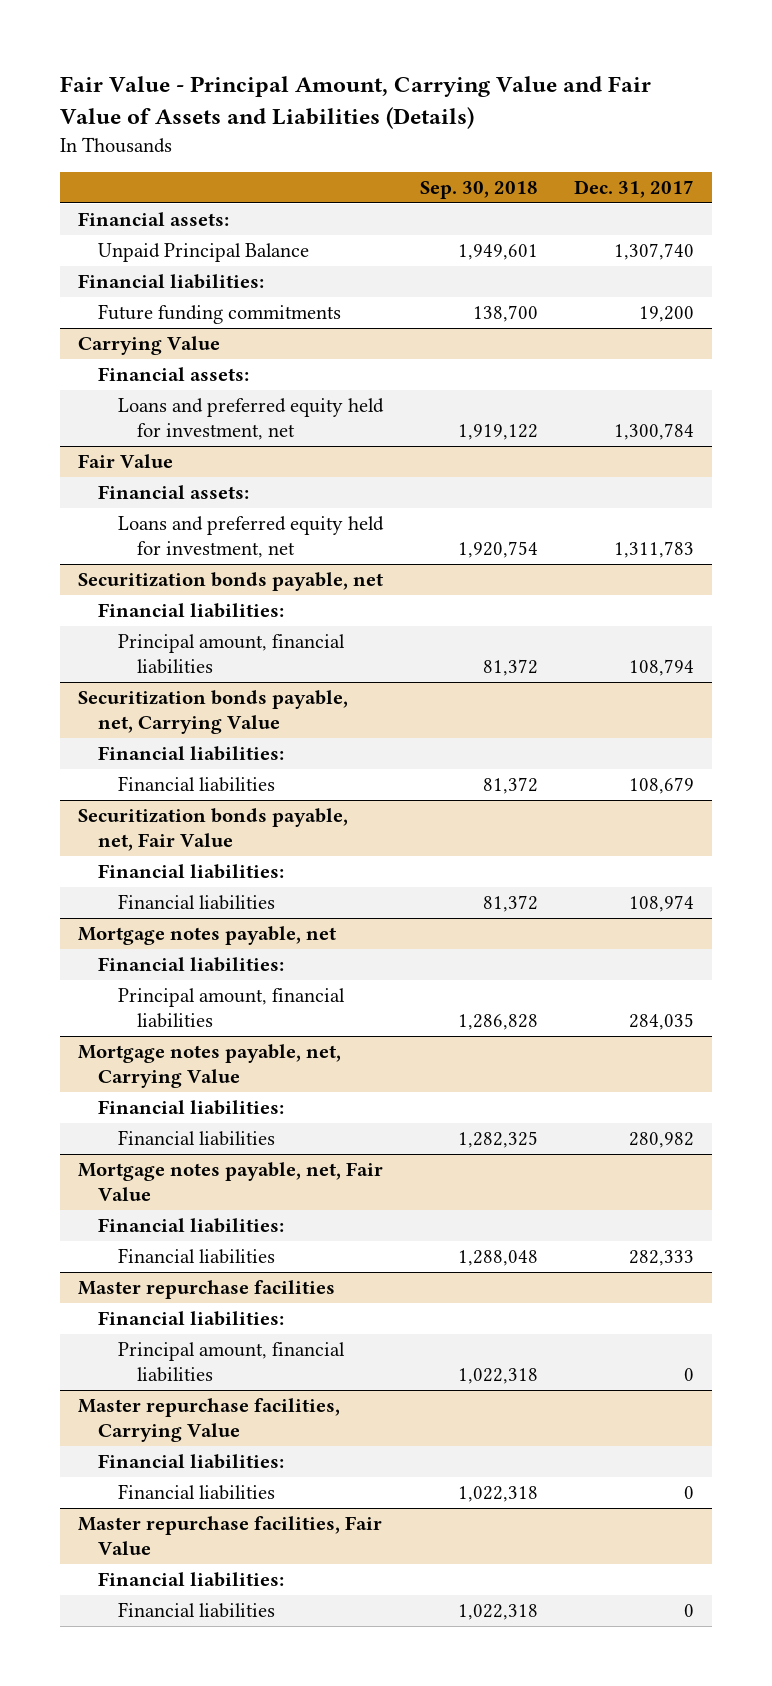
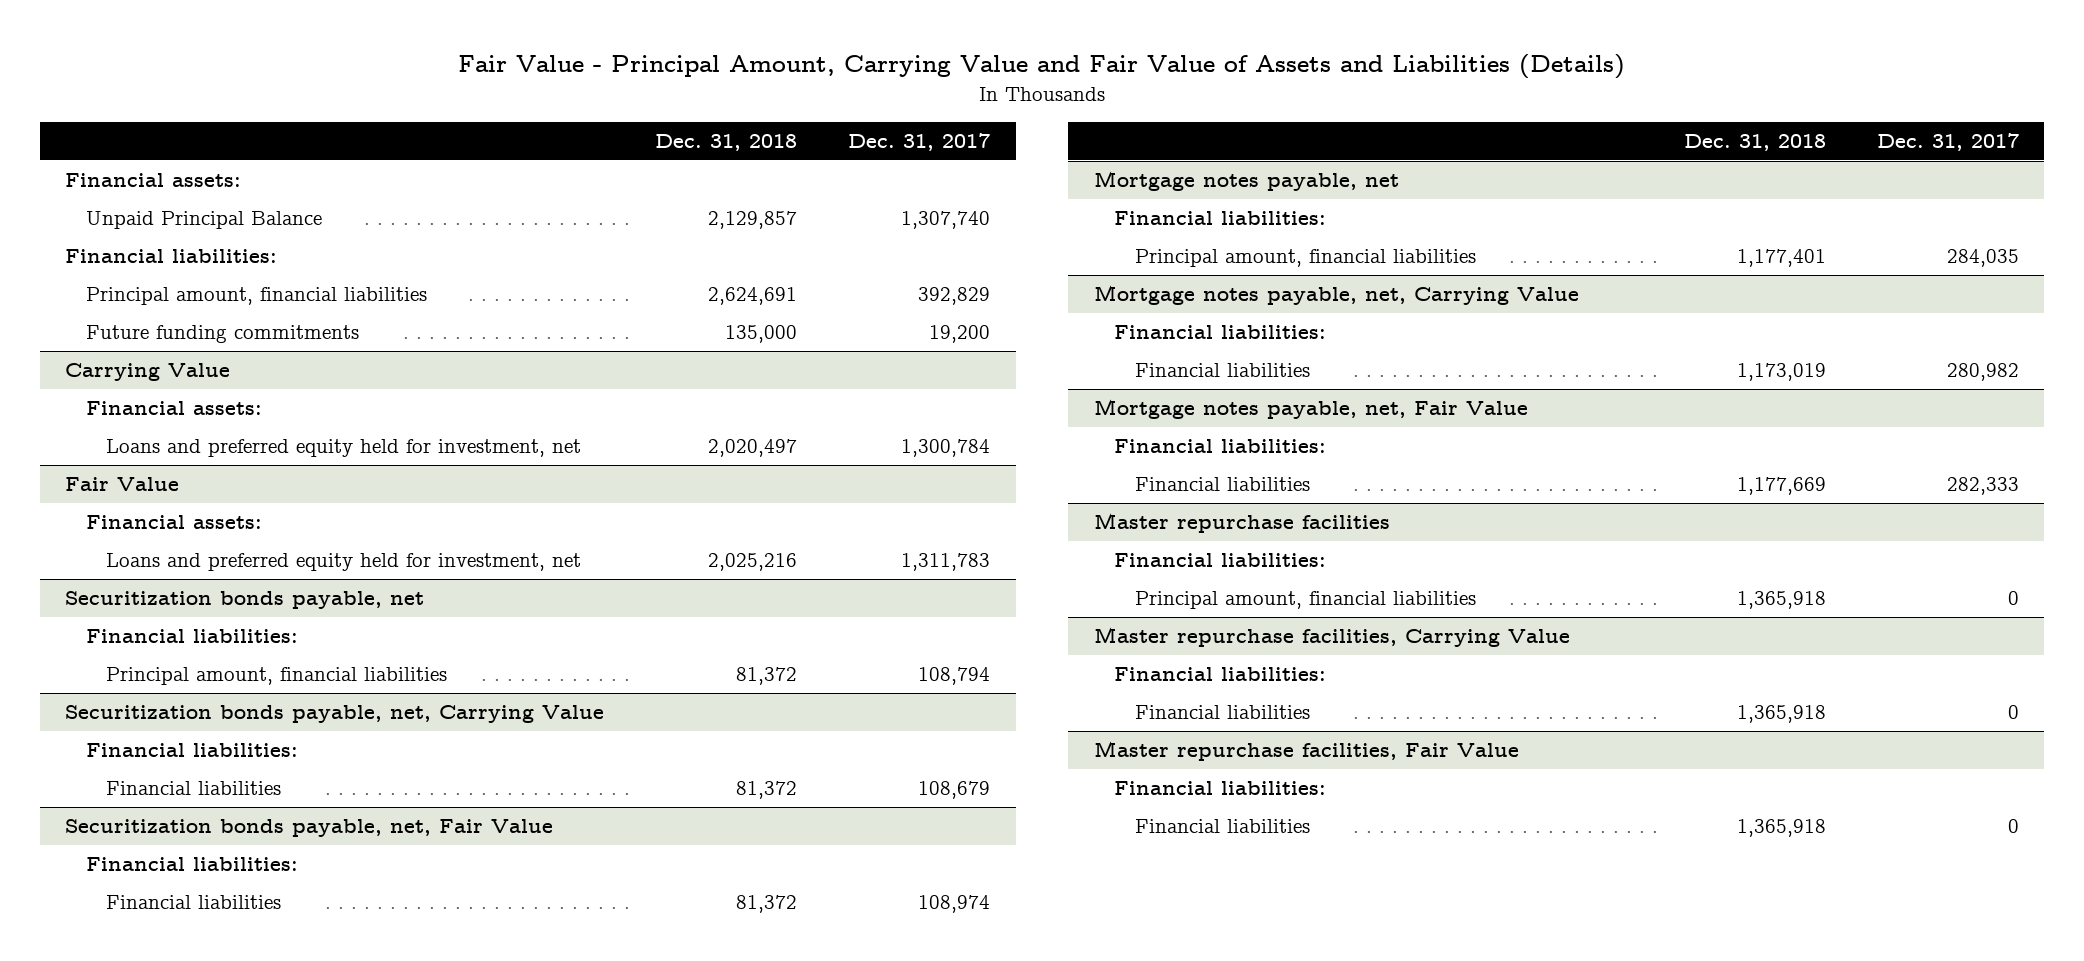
[419,181,538,200] Sep. 30, 2018 -> none
none -> [655,134,798,152] Dec. 31, 2018
none -> [85,287,427,306] Principal amount, financial liabilities

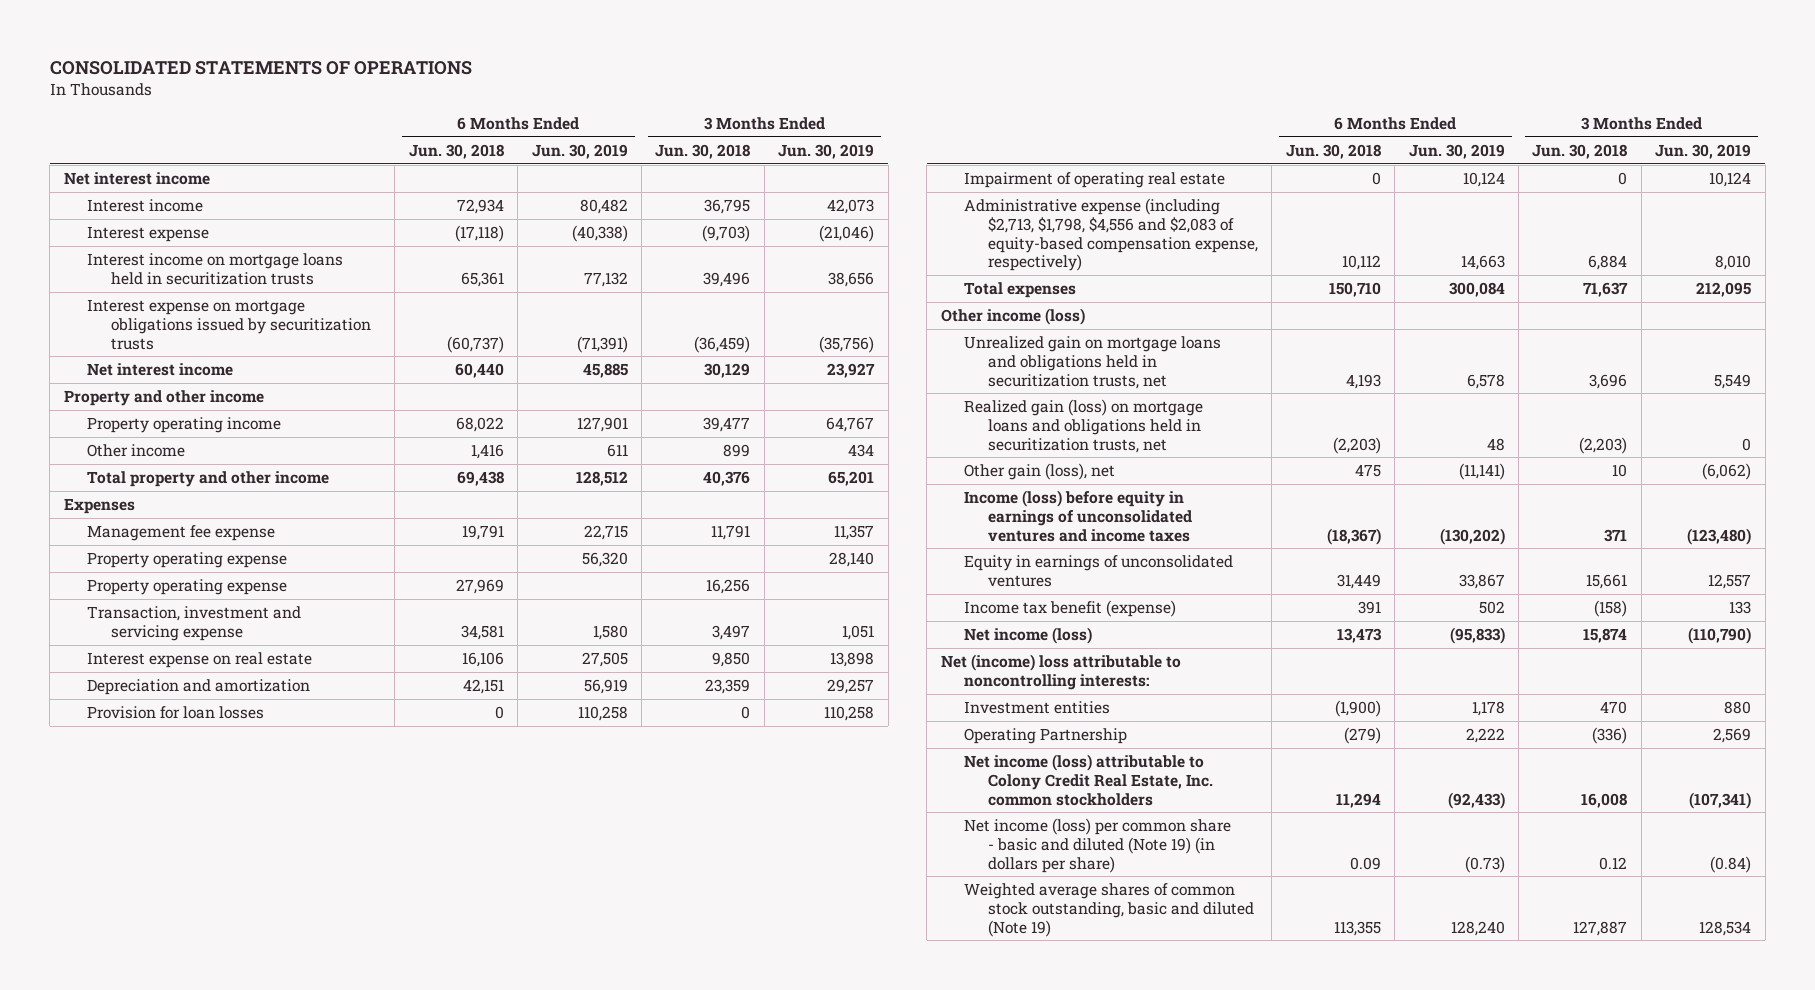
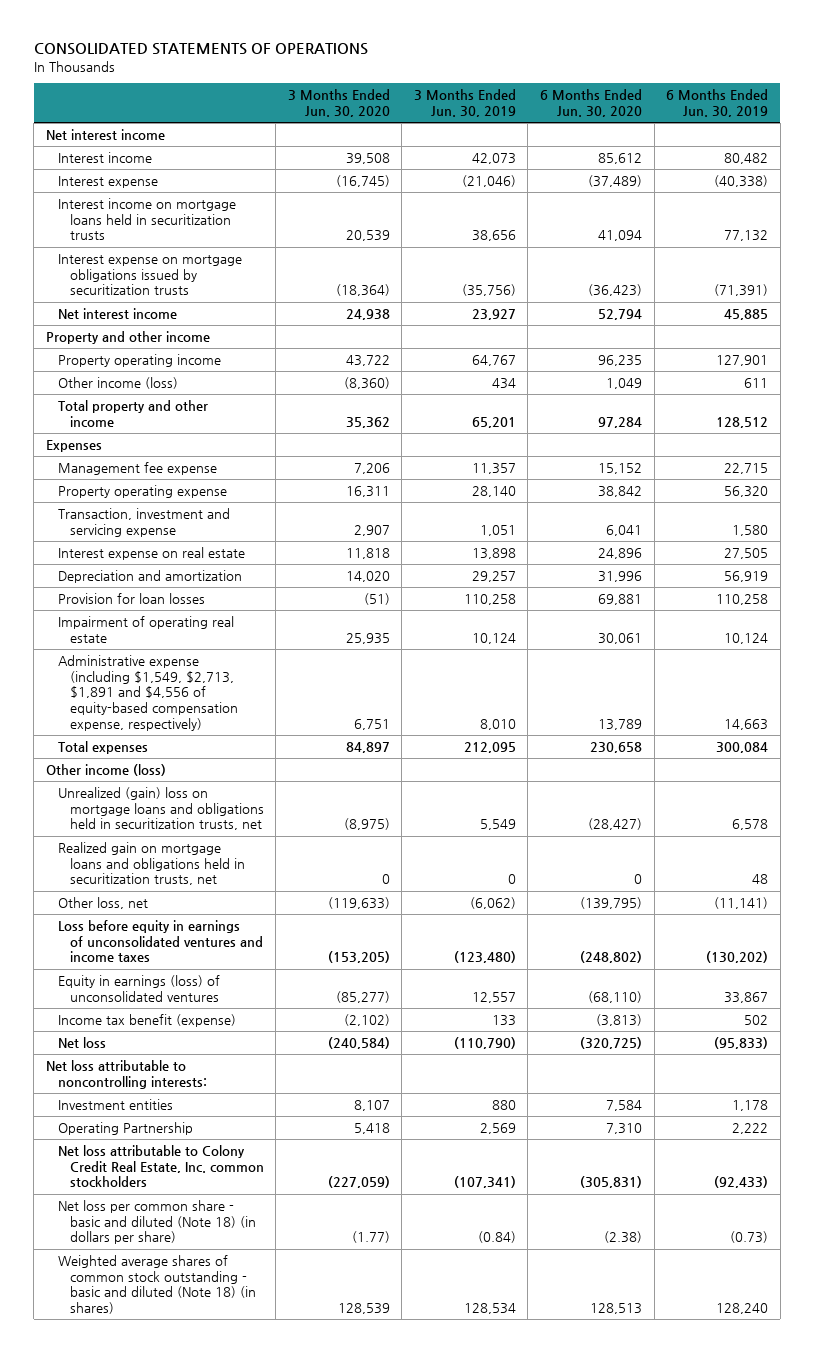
[408,143,504,159] Jun. 30, 2018 -> none
[655,143,751,159] Jun. 30, 2018 -> none
none -> [287,89,390,117] 3 Months Ended Jun. 30, 2020
none -> [540,89,643,117] 6 Months Ended Jun. 30, 2020
[87,443,186,457] Other income -> [57,377,178,390] Other income (loss)
[87,578,288,595] Property operating expense -> none
[964,197,1259,272] Administrative expense (including $2,713, $1,798, $4,556 and $2,083 of equity-based compensation expense, respectively) -> [57,655,238,731] Administrative expense (including $1,549, $2,713, $1,891 and $4,556 of equity-based compensation expense, respectively)
[964,335,1222,389] Unrealized gain on mortgage loans and obligations held in securitization trusts, net -> [57,787,264,831] Unrealized (gain) loss on mortgage loans and obligations held in securitization trusts, net
[964,398,1204,453] Realized gain (loss) on mortgage loans and obligations held in securitization trusts, net -> [57,842,245,886] Realized gain on mortgage loans and obligations held in securitization trusts, net
[964,462,1116,480] Other gain (loss), net -> [57,897,148,910] Other loss, net
[964,489,1193,542] Income (loss) before equity in earnings of unconsolidated ventures and income taxes -> [57,920,263,963] Loss before equity in earnings of unconsolidated ventures and income taxes
[964,554,1234,587] Equity in earnings of unconsolidated ventures -> [57,975,220,1002] Equity in earnings (loss) of unconsolidated ventures
[964,626,1093,644] Net income (loss) -> [57,1037,106,1049] Net loss
[940,653,1181,690] Net (income) loss attributable to noncontrolling interests: -> [45,1060,207,1089] Net loss attributable to noncontrolling interests:
[964,753,1214,806] Net income (loss) attributable to Colony Credit Real Estate, Inc. common stockholders -> [57,1145,264,1188] Net loss attributable to Colony Credit Real Estate, Inc. common stockholders
[964,817,1232,873] Net income (loss) per common share - basic and diluted (Note 19) (in dollars per share) -> [57,1200,256,1245] Net loss per common share - basic and diluted (Note 18) (in dollars per share)
[964,882,1255,937] Weighted average shares of common stock outstanding, basic and diluted (Note 19) -> [57,1255,256,1315] Weighted average shares of common stock outstanding - basic and diluted (Note 18) (in shares)

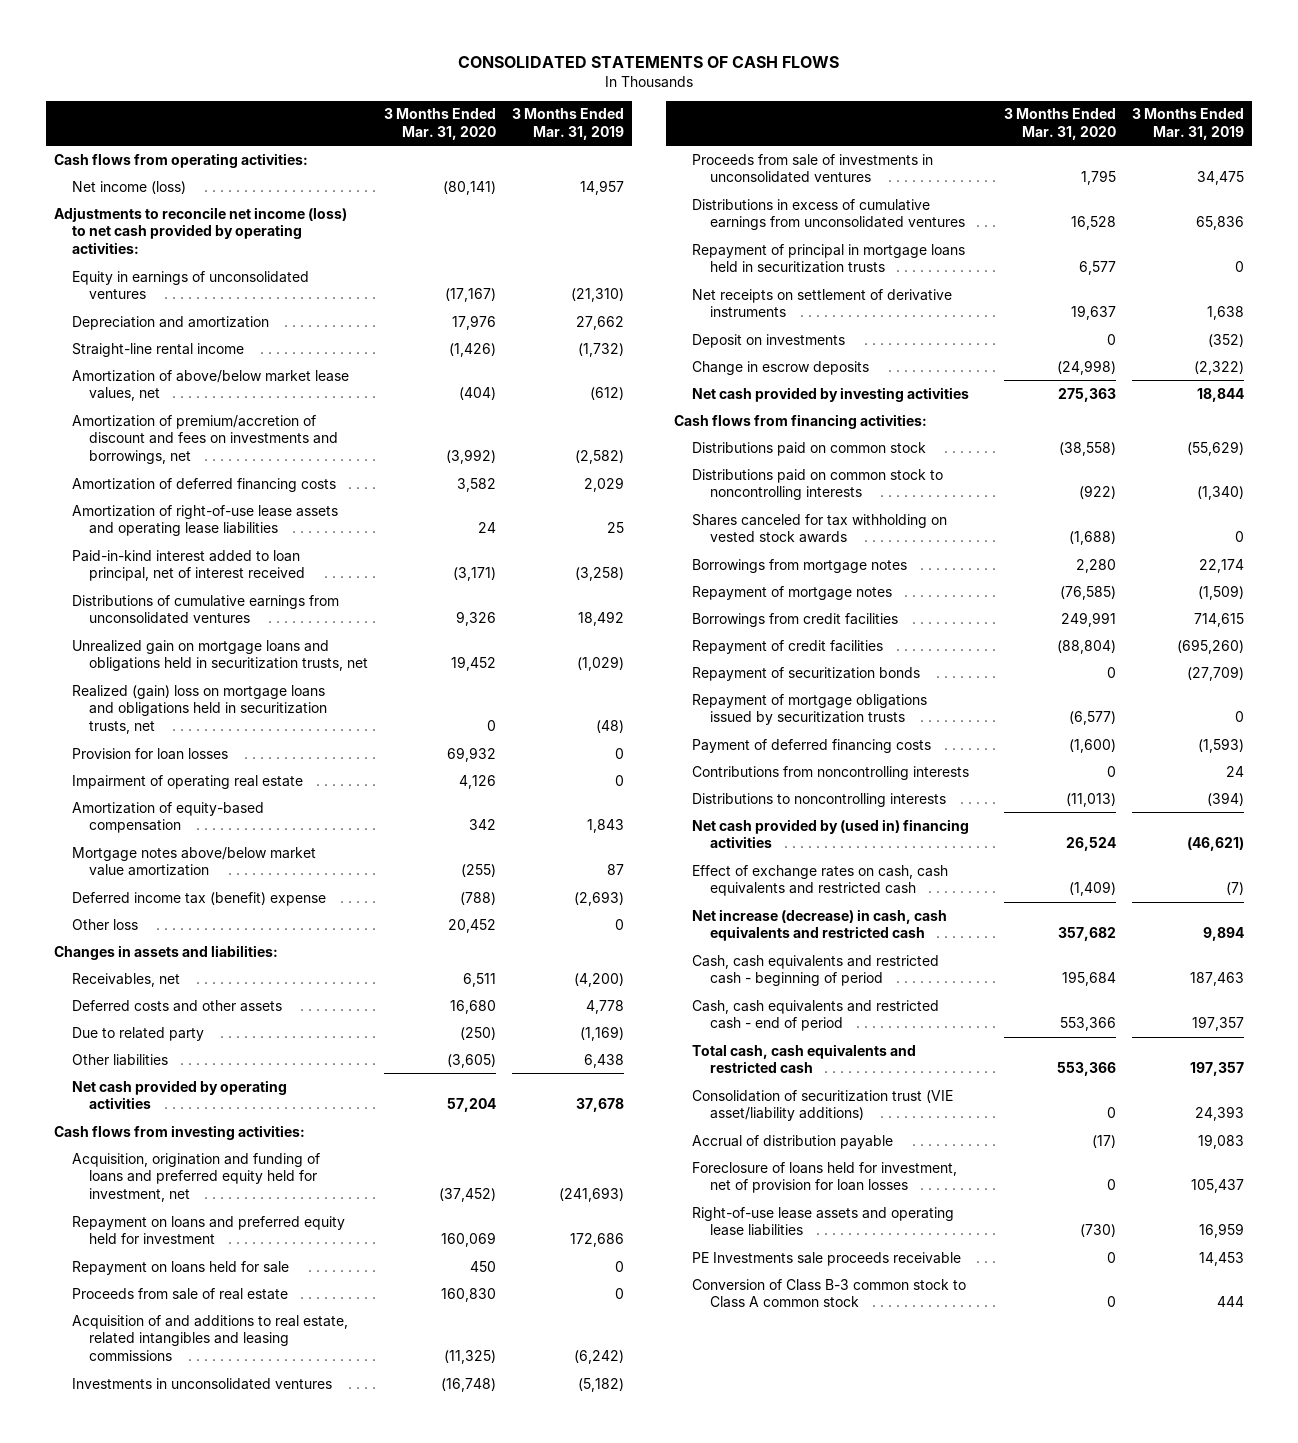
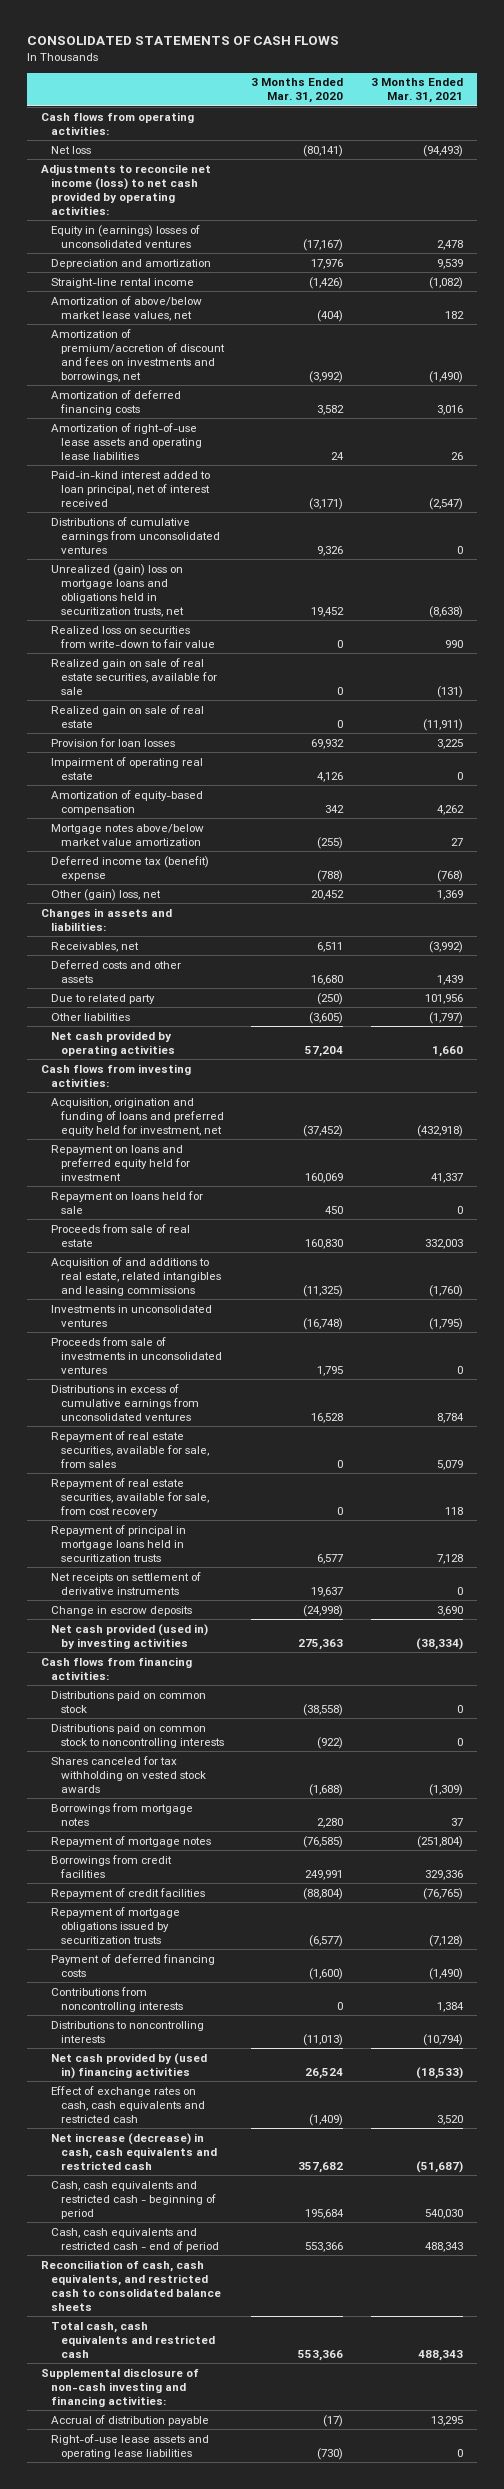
[511,108,624,140] 3 Months Ended Mar. 31, 2019 -> none
none -> [370,78,463,104] 3 Months Ended Mar. 31, 2021
[71,180,186,194] Net income (loss) -> [50,145,91,154] Net loss
[71,270,309,300] Equity in earnings of unconsolidated ventures -> [50,224,200,248] Equity in (earnings) losses of unconsolidated ventures
[71,684,328,735] Realized (gain) loss on mortgage loans and obligations held in securitization trusts, net -> none
[71,639,369,672] Unrealized gain on mortgage loans and obligations held in securitization trusts, net -> [50,563,184,617] Unrealized (gain) loss on mortgage loans and obligations held in securitization trusts, net
none -> [50,625,215,648] Realized loss on securities from write-down to fair value
none -> [50,657,217,695] Realized gain on sale of real estate securities, available for sale
none -> [50,704,204,728] Realized gain on sale of real estate
[71,918,138,930] Other loss -> [50,888,161,901] Other (gain) loss, net
none -> [50,1430,209,1468] Repayment of real estate securities, available for sale, from sales
none -> [50,1477,209,1517] Repayment of real estate securities, available for sale, from cost recovery
[691,333,845,348] Deposit on investments -> none
[691,386,969,402] Net cash provided by investing activities -> [50,1623,208,1649] Net cash provided (used in) by investing activities
[691,666,920,681] Repayment of securitization bonds -> none
none -> [40,2259,221,2311] Reconciliation of cash, cash equivalents, and restricted cash to consolidated balance sheets
[691,1089,953,1122] Consolidation of securitization trust (VIE asset/liability additions) -> none
none -> [40,2367,199,2407] Supplemental disclosure of non-cash investing and financing activities:
[691,1161,957,1194] Foreclosure of loans held for investment, net of provision for loan losses -> none
[691,1251,961,1266] PE Investments sale proceeds receivable -> none
[691,1278,966,1309] Conversion of Class B-3 common stock to Class A common stock -> none

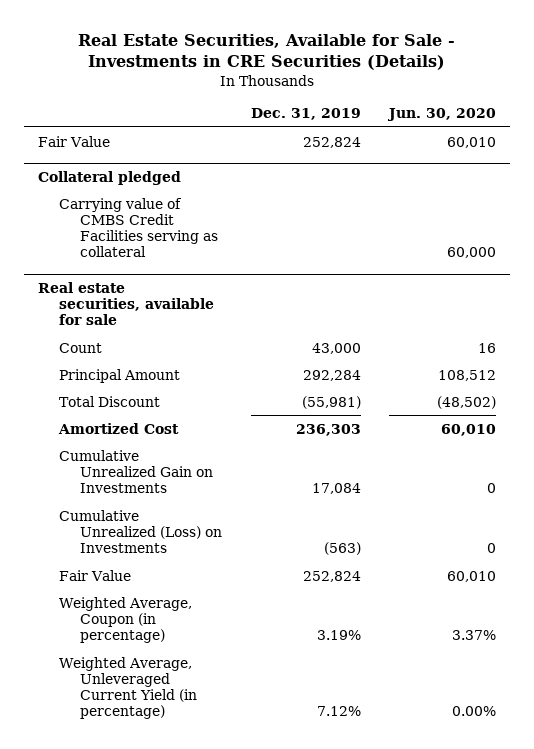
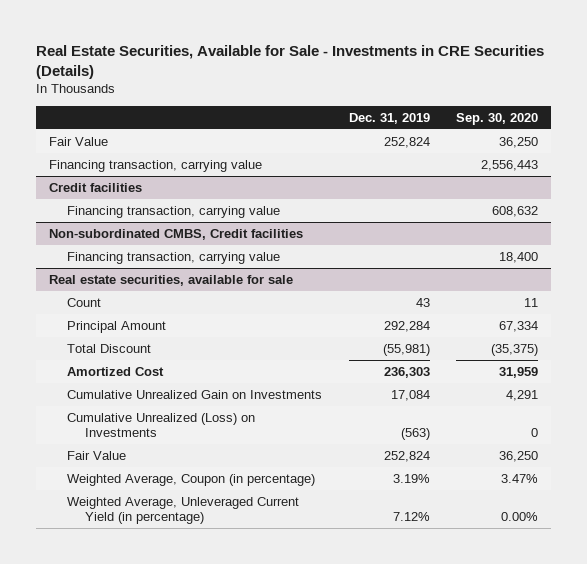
[386,108,496,122] Jun. 30, 2020 -> none
none -> [455,112,538,125] Sep. 30, 2020
[38,170,182,185] Collateral pledged -> none
[59,197,219,258] Carrying value of CMBS Credit Facilities serving as collateral -> none
none -> [49,159,263,172] Financing transaction, carrying value
none -> [49,182,143,192] Credit facilities
none -> [67,205,281,218] Financing transaction, carrying value
none -> [49,228,304,240] Non-subordinated CMBS, Credit facilities
none -> [67,251,281,264] Financing transaction, carrying value
[311,342,361,354] 43,000 -> [415,297,430,307] 43

